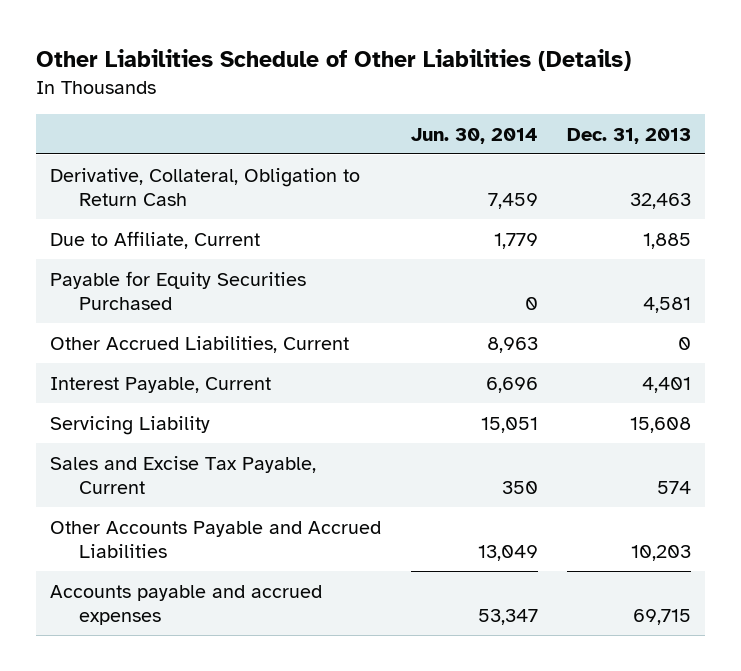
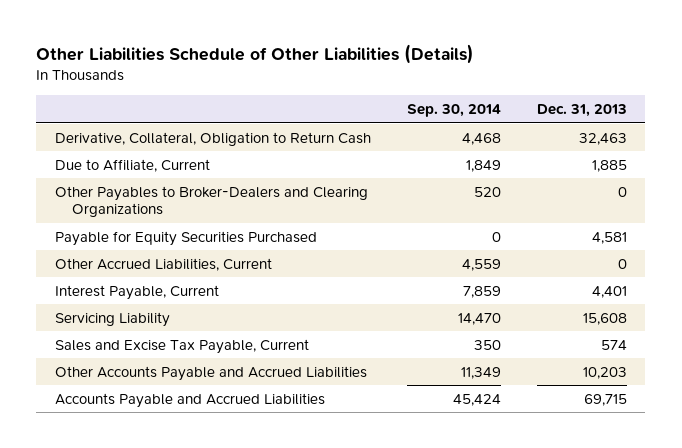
[410,127,538,144] Jun. 30, 2014 -> none
none -> [406,104,501,118] Sep. 30, 2014
none -> [54,185,368,218] Other Payables to Broker-Dealers and Clearing Organizations
[50,584,323,626] Accounts payable and accrued expenses -> [54,392,325,408] Accounts Payable and Accrued Liabilities

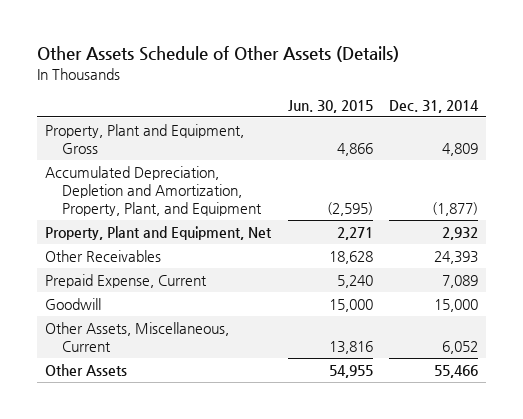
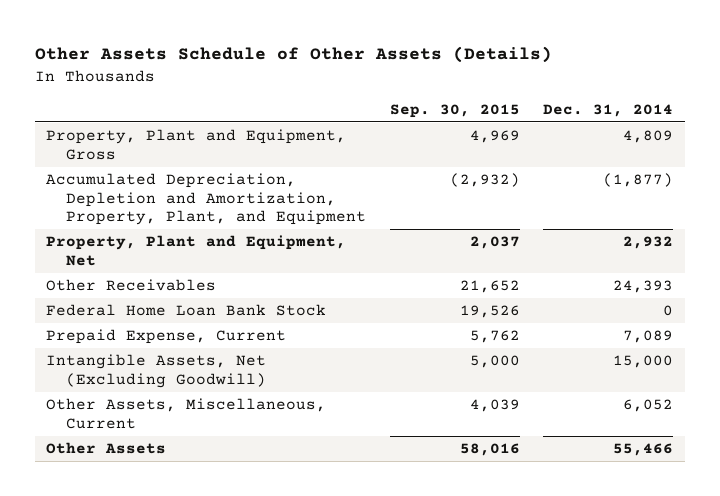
[287,99,373,113] Jun. 30, 2015 -> none
none -> [389,103,520,118] Sep. 30, 2015
none -> [46,304,327,317] Federal Home Loan Bank Stock
[45,297,102,310] Goodwill -> none
none -> [46,354,267,388] Intangible Assets, Net (Excluding Goodwill)

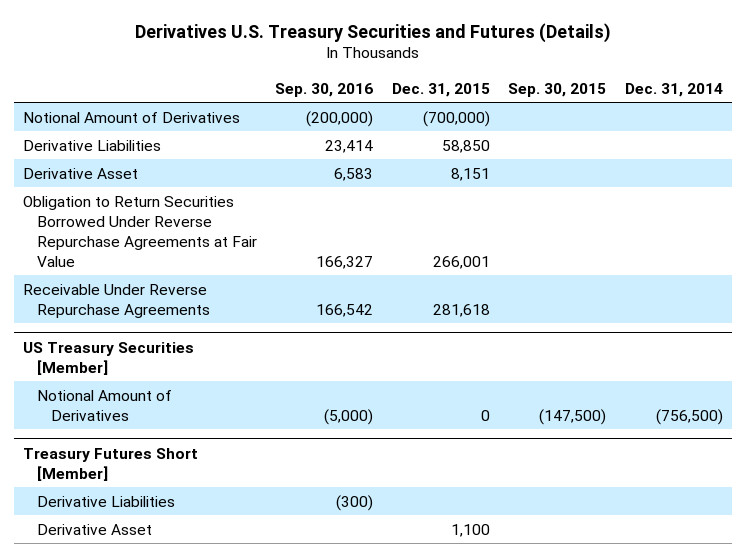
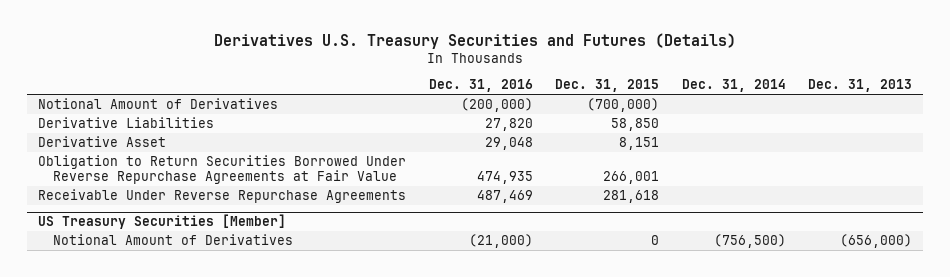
[275,82,374,97] Sep. 30, 2016 -> none
[508,82,607,97] Sep. 30, 2015 -> none
none -> [428,79,533,93] Dec. 31, 2016
none -> [807,79,912,93] Dec. 31, 2013
[22,447,198,481] Treasury Futures Short [Member] -> none
[36,495,175,507] Derivative Liabilities -> none
[36,523,152,535] Derivative Asset -> none

